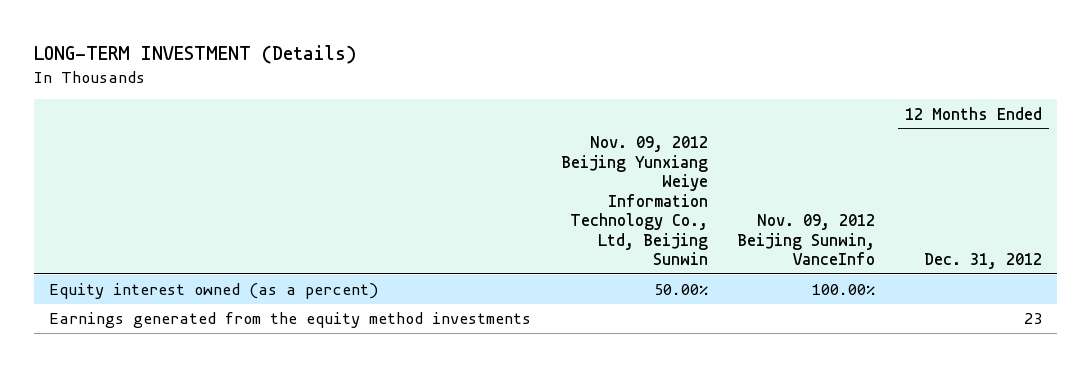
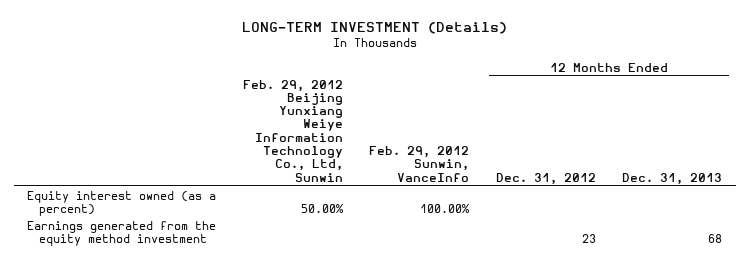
[560,136,708,266] Nov. 09, 2012 Beijing Yunxiang Weiye Information Technology Co., Ltd, Beijing Sunwin -> none
[737,214,876,266] Nov. 09, 2012 Beijing Sunwin, VanceInfo -> none
none -> [242,79,343,182] Feb. 29, 2012 Beijing Yunxiang Weiye Information Technology Co., Ltd, Sunwin
none -> [369,146,470,182] Feb. 29, 2012 Sunwin, VanceInfo
none -> [622,172,723,185] Dec. 31, 2013
[49,312,532,329] Earnings generated from the equity method investments -> [27,220,217,247] Earnings generated from the equity method investment

